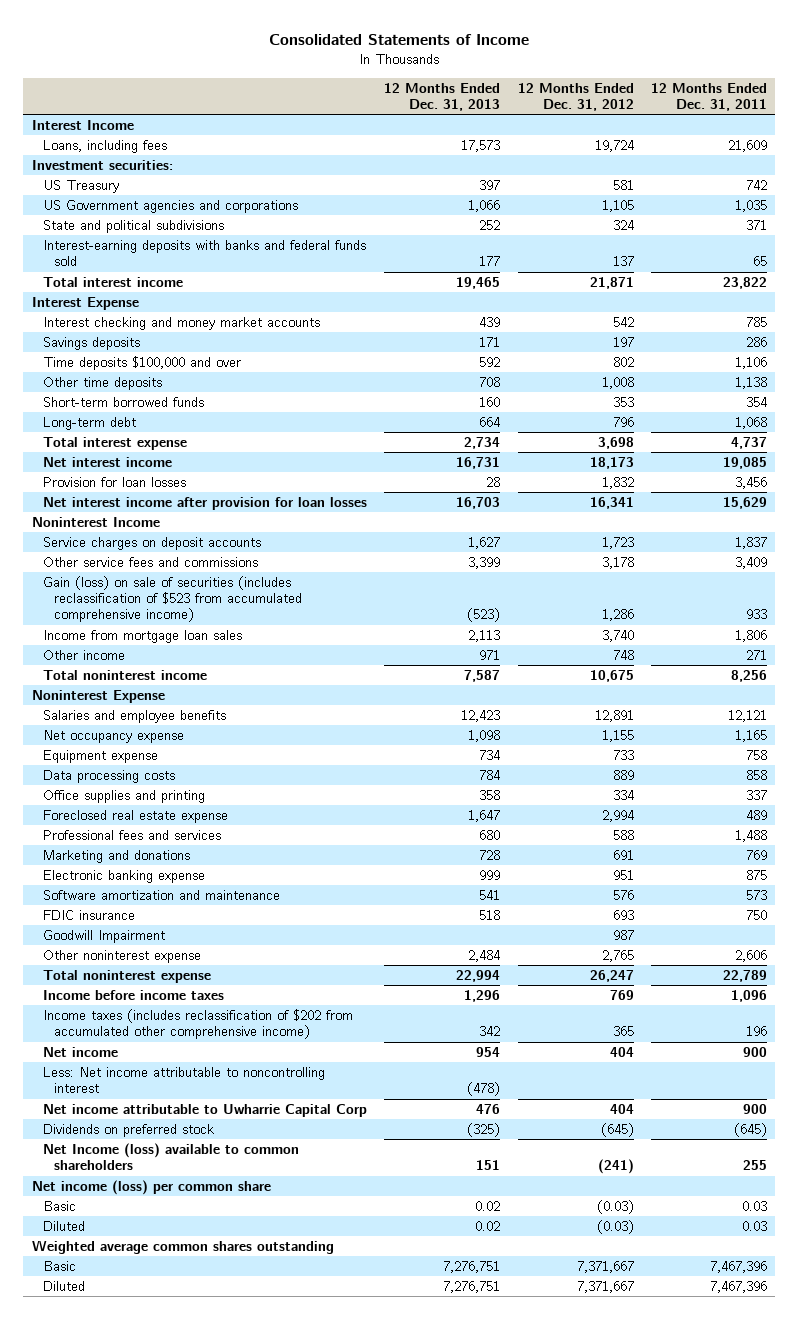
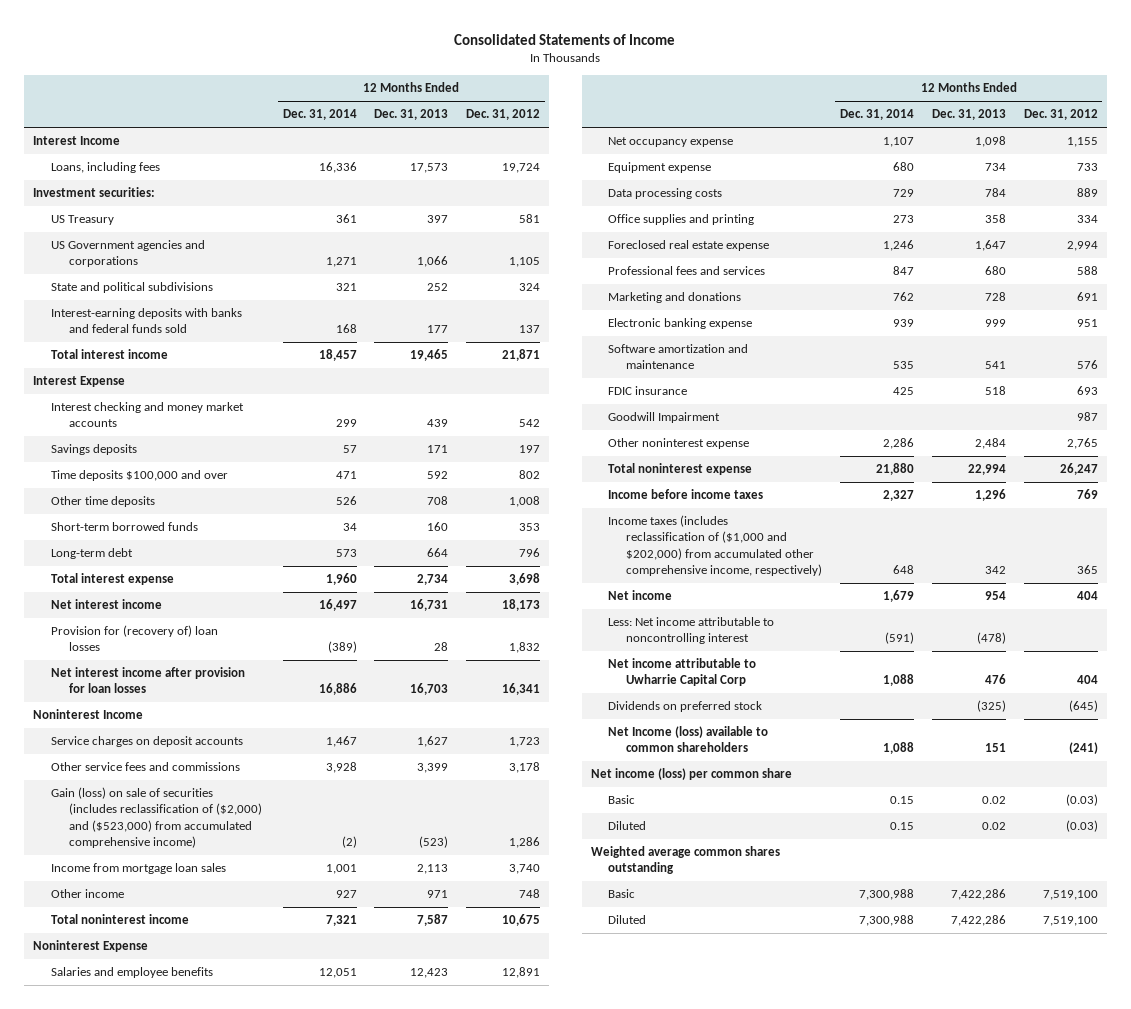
[650,82,767,111] 12 Months Ended Dec. 31, 2011 -> none
none -> [282,109,357,121] Dec. 31, 2014
[43,477,187,488] Provision for loan losses -> [50,625,218,652] Provision for (recovery of) loan losses
[43,576,303,623] Gain (loss) on sale of securities (includes reclassification of $523 from accumulated comprehensive income) -> [50,787,262,848] Gain (loss) on sale of securities (includes reclassification of ($2,000) and ($523,000) from accumulated comprehensive income)
[43,1009,354,1040] Income taxes (includes reclassification of $202 from accumulated other comprehensive income) -> [608,515,823,576] Income taxes (includes reclassification of ($1,000 and $202,000) from accumulated other comprehensive income, respectively)
[443,1261,501,1274] 7,276,751 -> [950,889,1006,901] 7,422,286
[576,1261,634,1274] 7,371,667 -> [1042,890,1098,901] 7,519,100
[443,1281,501,1294] 7,276,751 -> [950,915,1006,927] 7,422,286
[576,1281,634,1294] 7,371,667 -> [1042,916,1098,927] 7,519,100

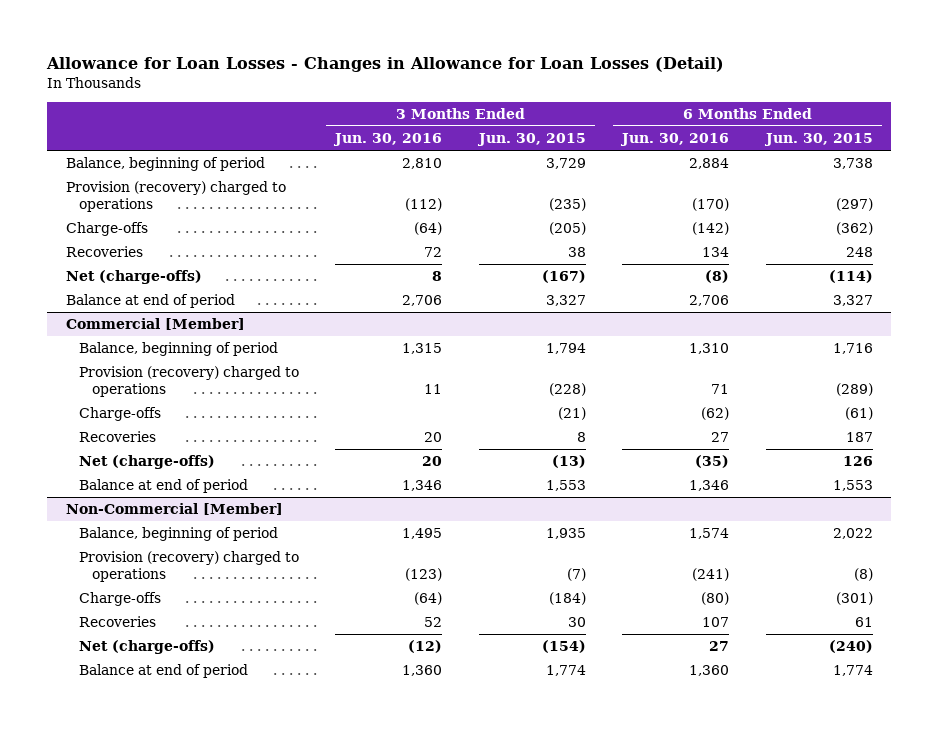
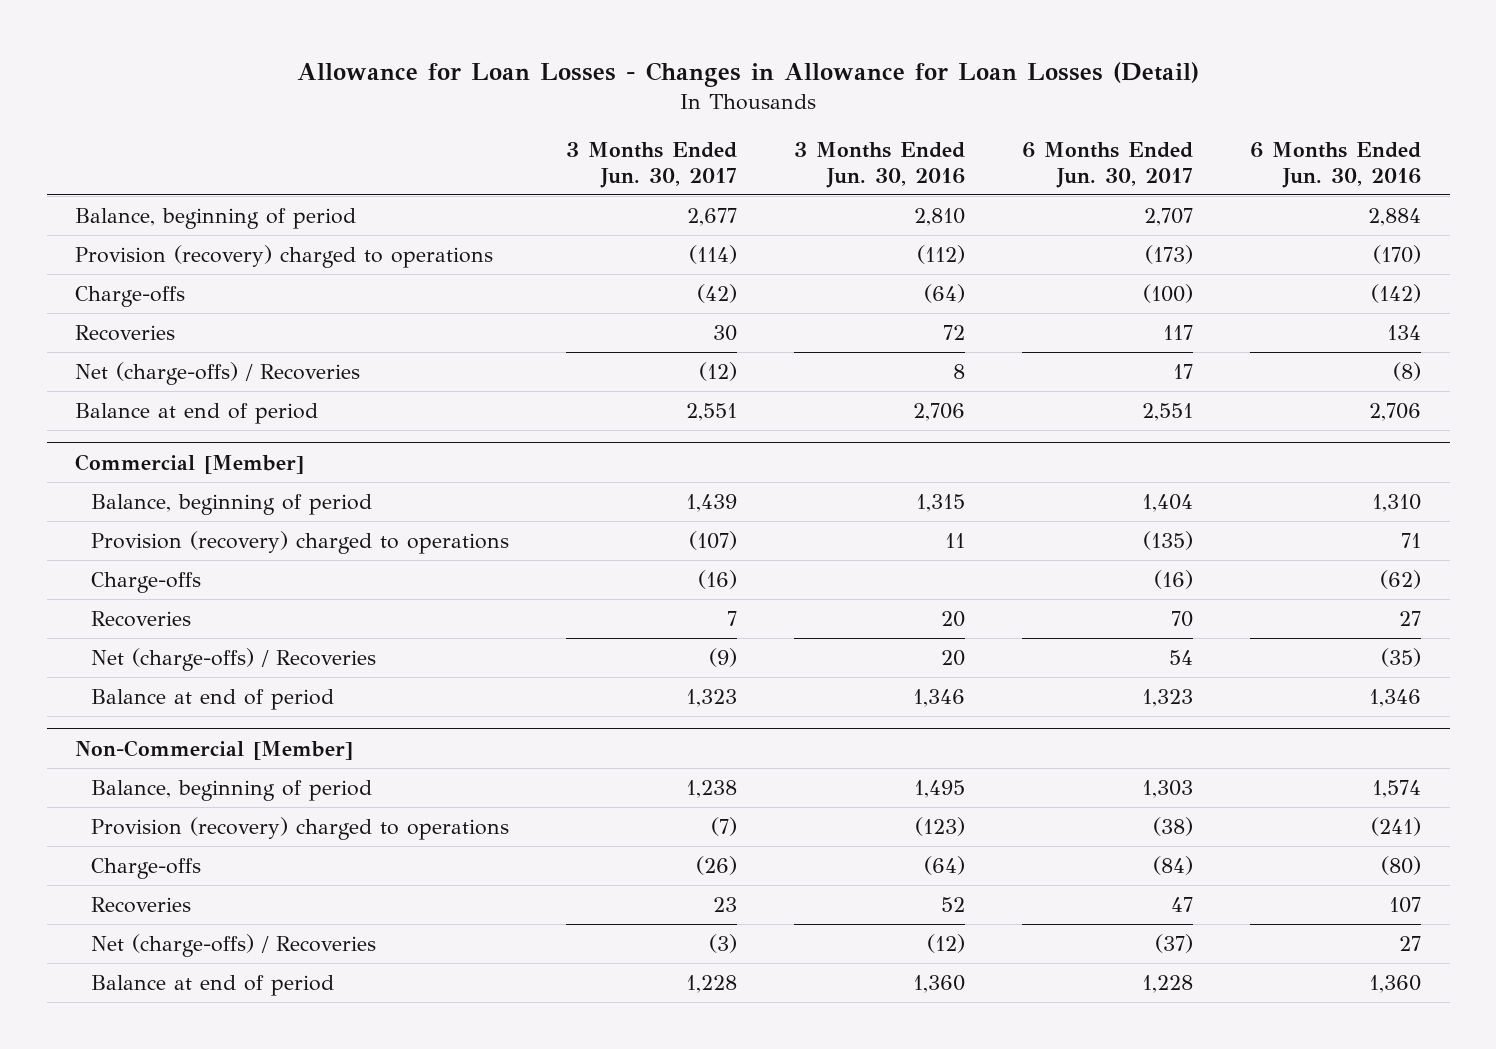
[476,132,586,146] Jun. 30, 2015 -> none
[763,132,873,146] Jun. 30, 2015 -> none
none -> [566,141,738,188] 3 Months Ended Jun. 30, 2017
none -> [1022,141,1194,188] 6 Months Ended Jun. 30, 2017
[65,270,202,285] Net (charge-offs) -> [75,361,361,385] Net (charge-offs) / Recoveries
[78,455,215,470] Net (charge-offs) -> [91,647,377,671] Net (charge-offs) / Recoveries
[78,640,215,655] Net (charge-offs) -> [91,933,377,957] Net (charge-offs) / Recoveries

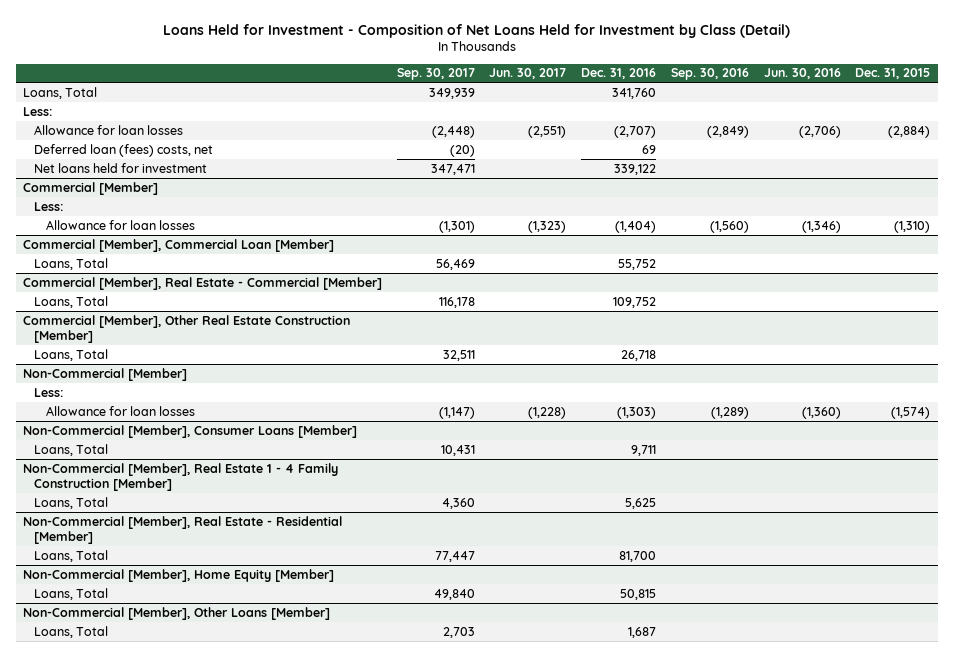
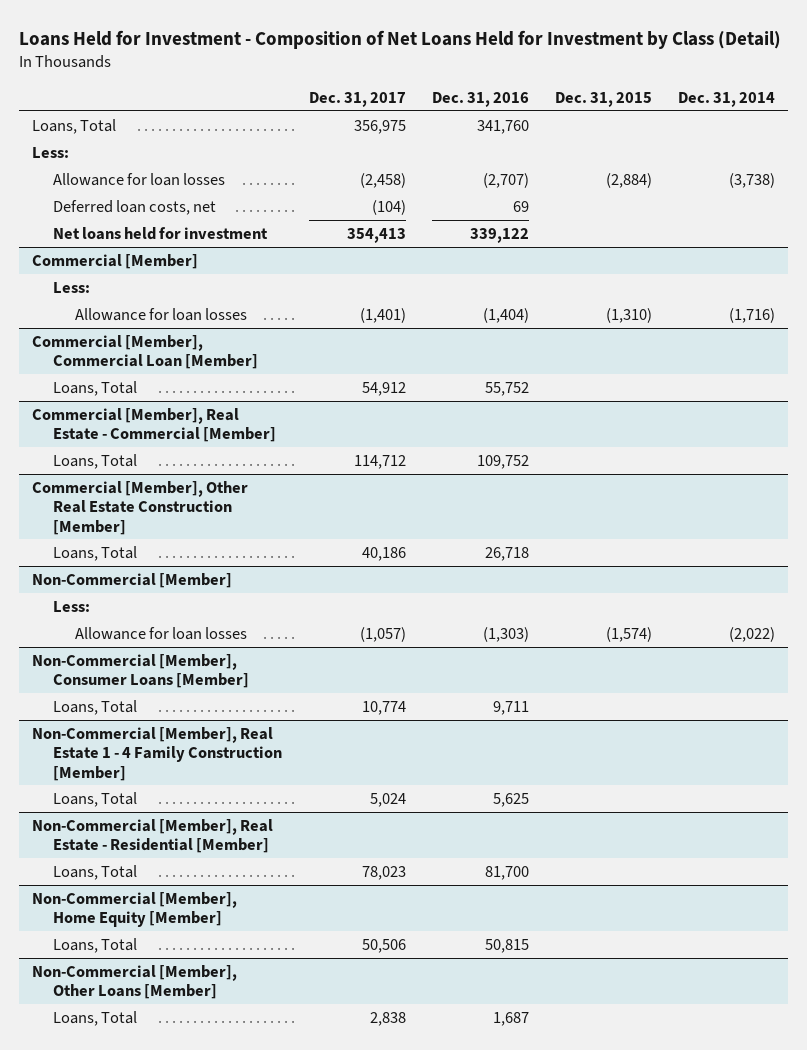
[396,68,475,81] Sep. 30, 2017 -> none
[489,68,567,80] Jun. 30, 2017 -> none
[670,68,749,81] Sep. 30, 2016 -> none
[763,68,841,80] Jun. 30, 2016 -> none
none -> [308,91,406,107] Dec. 31, 2017
none -> [677,91,775,107] Dec. 31, 2014
[34,143,214,157] Deferred loan (fees) costs, net -> [53,199,217,215] Deferred loan costs, net

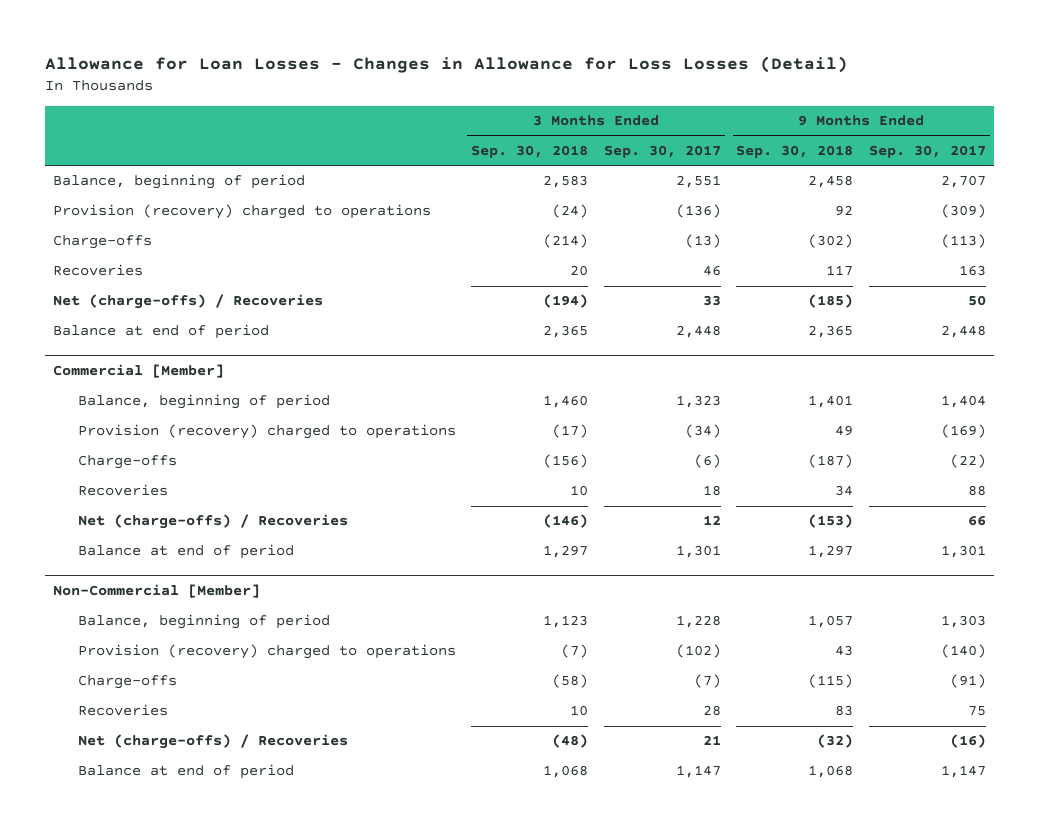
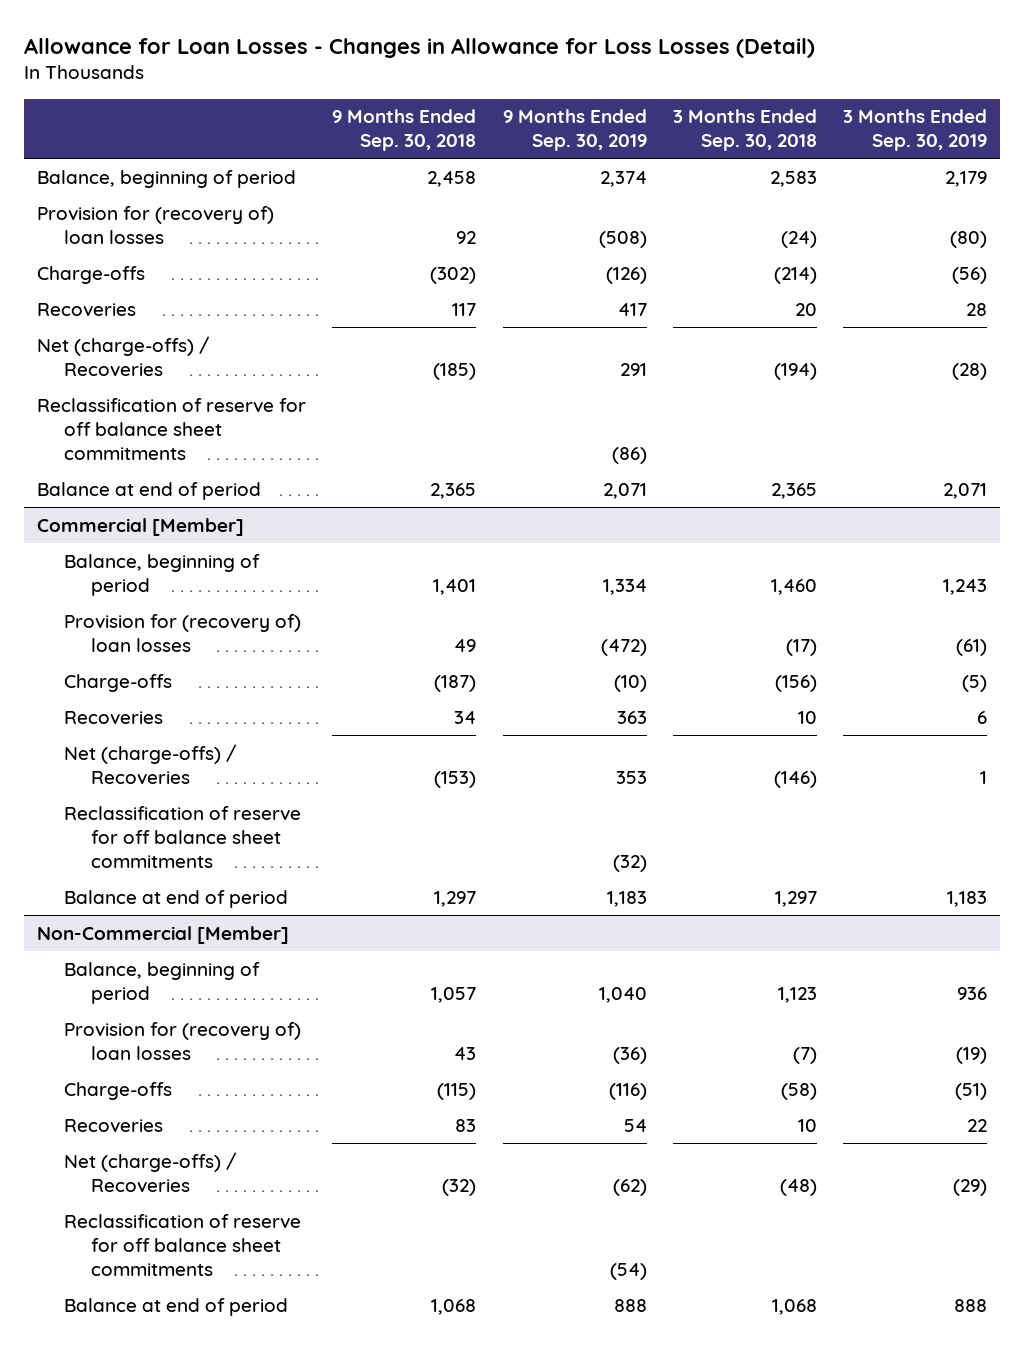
[603,144,721,158] Sep. 30, 2017 -> none
[869,144,987,158] Sep. 30, 2017 -> none
none -> [502,109,647,152] 9 Months Ended Sep. 30, 2019
none -> [843,109,988,152] 3 Months Ended Sep. 30, 2019
[53,204,432,220] Provision (recovery) charged to operations -> [37,205,275,244] Provision for (recovery of) loan losses
none -> [37,397,307,461] Reclassification of reserve for off balance sheet commitments
[77,424,456,440] Provision (recovery) charged to operations -> [64,613,302,652] Provision for (recovery of) loan losses
none -> [64,805,302,869] Reclassification of reserve for off balance sheet commitments
[77,644,456,660] Provision (recovery) charged to operations -> [64,1021,302,1060] Provision for (recovery of) loan losses
none -> [64,1213,302,1277] Reclassification of reserve for off balance sheet commitments

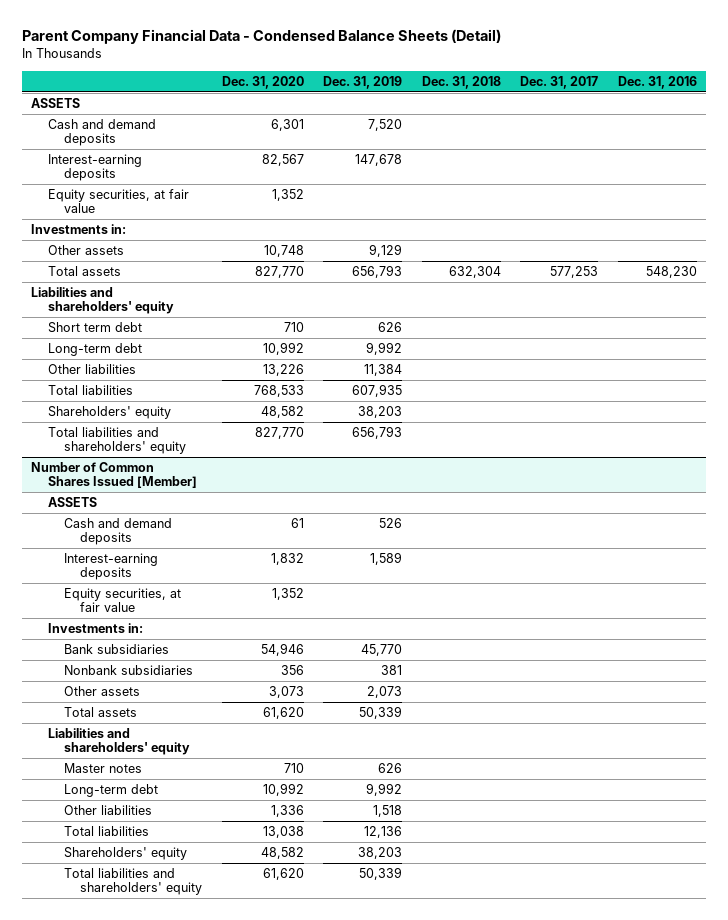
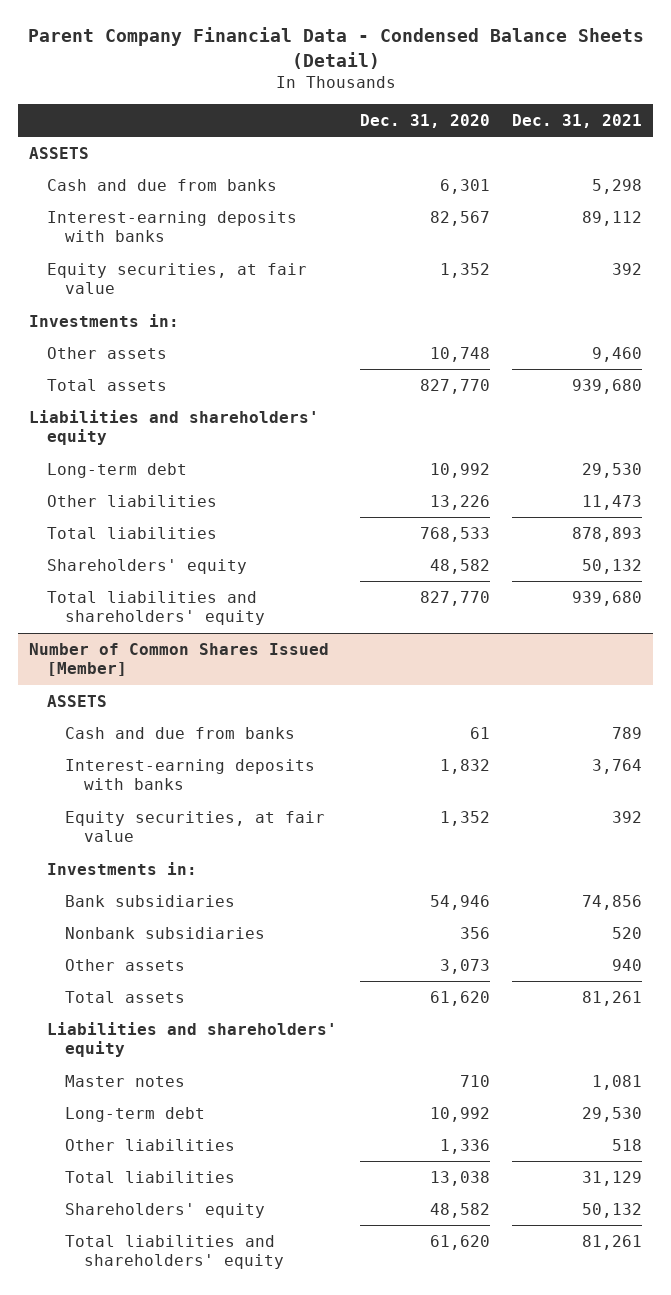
[323,75,403,89] Dec. 31, 2019 -> none
[421,75,501,89] Dec. 31, 2018 -> none
[520,75,599,89] Dec. 31, 2017 -> none
[617,75,697,89] Dec. 31, 2016 -> none
none -> [511,114,642,129] Dec. 31, 2021
[47,119,156,147] Cash and demand deposits -> [47,178,278,191] Cash and due from banks
[47,154,142,182] Interest-earning deposits -> [47,210,298,243] Interest-earning deposits with banks
[47,322,142,334] Short term debt -> none
[64,518,173,546] Cash and demand deposits -> [65,726,296,739] Cash and due from banks
[64,553,159,581] Interest-earning deposits -> [65,758,316,791] Interest-earning deposits with banks

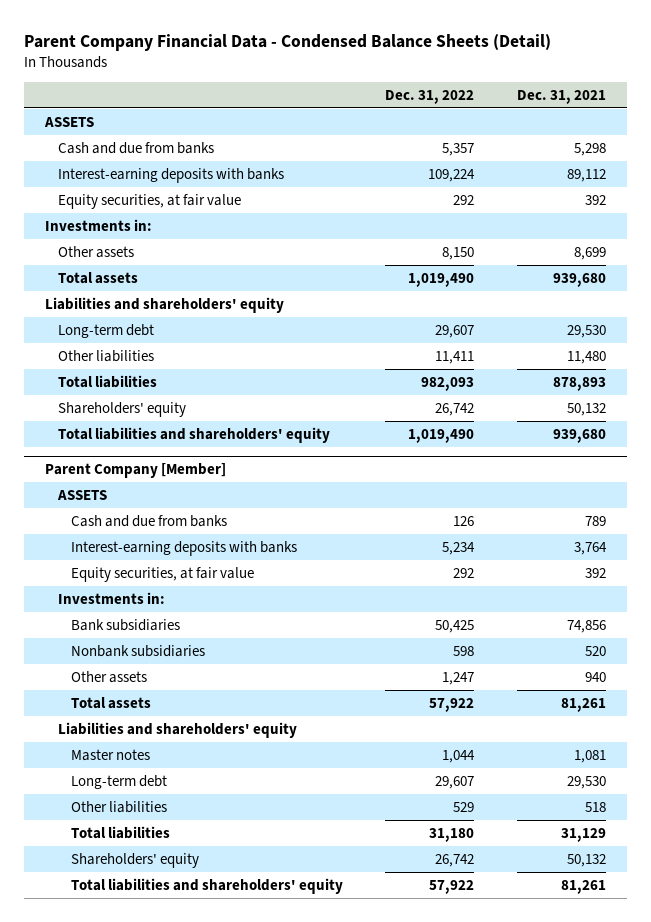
[359,114,490,129] Dec. 31, 2020 -> none
none -> [385,89,475,104] Dec. 31, 2022
[591,346,642,362] 9,460 -> [573,246,606,260] 8,699
[581,494,642,510] 11,473 -> [566,350,606,364] 11,480
[29,642,330,677] Number of Common Shares Issued [Member] -> [44,463,226,479] Parent Company [Member]

